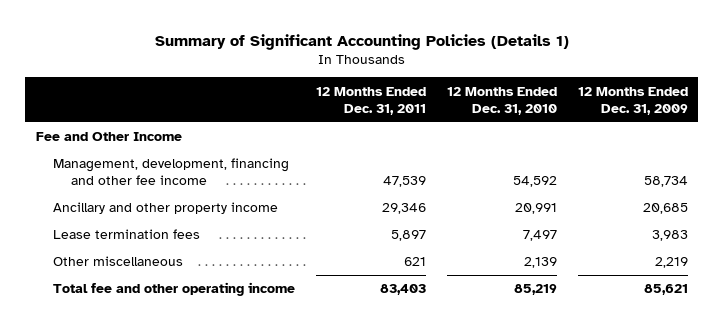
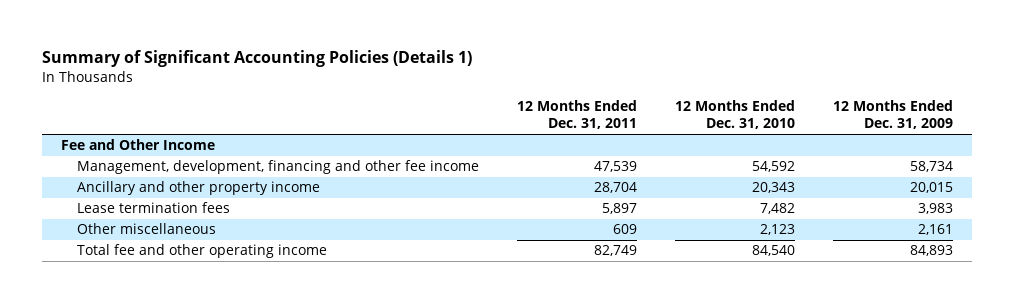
[382,203,427,215] 29,346 -> [594,182,638,194] 28,704
[515,203,558,215] 20,991 -> [751,182,795,194] 20,343
[642,203,688,215] 20,685 -> [909,182,953,194] 20,015
[523,230,558,242] 7,497 -> [759,203,795,215] 7,482
[404,257,427,267] 621 -> [613,224,638,235] 609
[524,257,558,269] 2,139 -> [759,224,795,236] 2,123
[654,257,688,269] 2,219 -> [917,224,953,236] 2,161
[380,284,427,296] 83,403 -> [594,245,638,257] 82,749
[514,284,558,296] 85,219 -> [751,245,795,257] 84,540
[643,284,688,296] 85,621 -> [909,245,953,257] 84,893

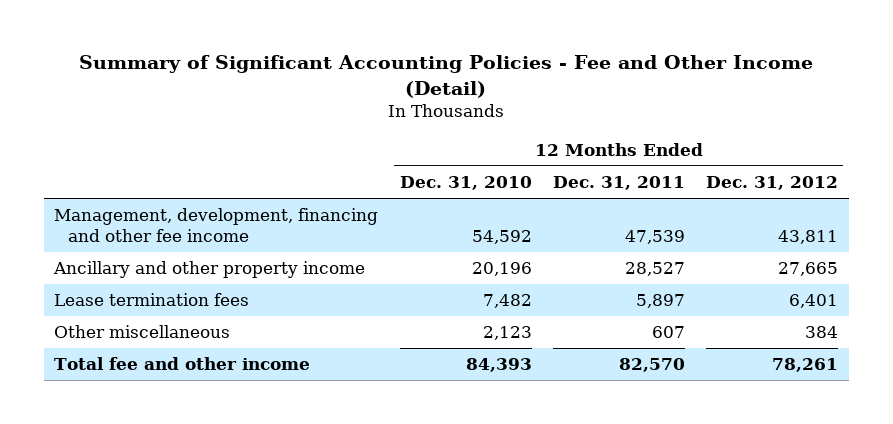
[42,50,473,68] Summary of Significant Accounting Policies (Details 1) -> [79,55,814,98] Summary of Significant Accounting Policies - Fee and Other Income (Detail)
[832,100,953,130] 12 Months Ended Dec. 31, 2009 -> none
none -> [706,176,839,191] Dec. 31, 2012
[60,139,215,151] Fee and Other Income -> none
[594,182,638,194] 28,704 -> [624,262,685,277] 28,527
[751,182,795,194] 20,343 -> [471,262,532,277] 20,196
[613,224,638,235] 609 -> [651,326,685,339] 607
[77,244,328,259] Total fee and other operating income -> [54,357,311,371] Total fee and other income
[594,245,638,257] 82,749 -> [618,358,685,373] 82,570
[751,245,795,257] 84,540 -> [465,358,532,373] 84,393

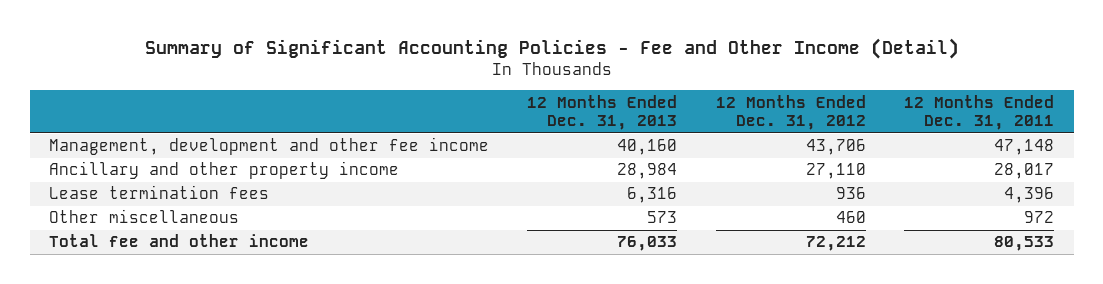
[399,176,532,191] Dec. 31, 2010 -> none
none -> [527,94,678,131] 12 Months Ended Dec. 31, 2013
[54,208,379,242] Management, development, financing and other fee income -> [48,137,489,156] Management, development and other fee income
[624,229,685,244] 47,539 -> [994,139,1055,156] 47,148
[778,229,839,244] 43,811 -> [805,139,866,156] 43,706
[624,262,685,277] 28,527 -> [994,163,1055,180] 28,017
[778,262,839,277] 27,665 -> [805,163,866,180] 27,110
[635,294,685,309] 5,897 -> [1004,187,1055,204] 4,396
[789,294,839,309] 6,401 -> [835,187,866,200] 936
[651,326,685,339] 607 -> [1024,211,1055,224] 972
[805,326,839,339] 384 -> [835,211,866,224] 460
[618,358,685,373] 82,570 -> [994,236,1055,252] 80,533
[772,358,839,373] 78,261 -> [805,236,866,252] 72,212

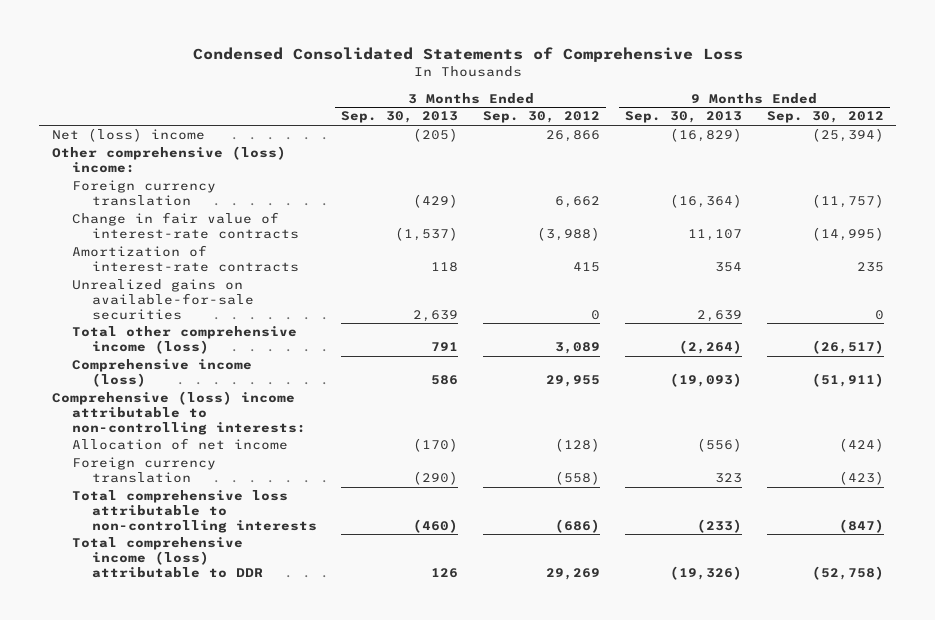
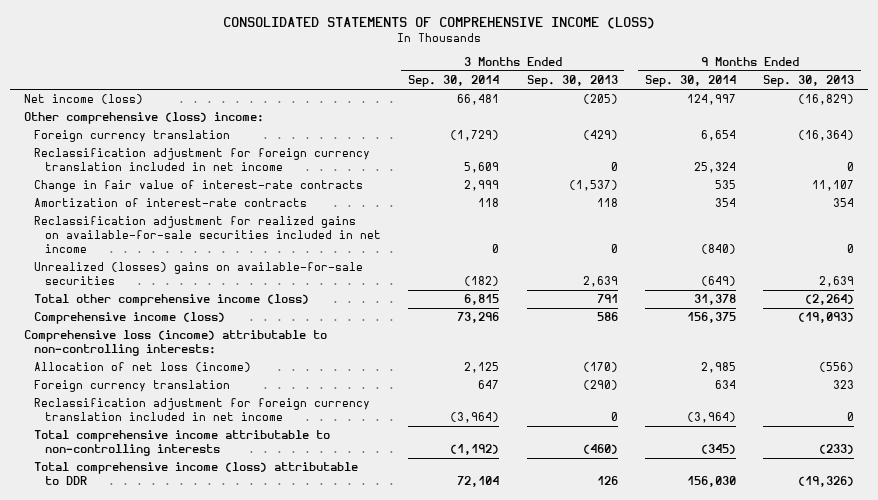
[192,47,743,63] Condensed Consolidated Statements of Comprehensive Loss -> [223,17,656,30] CONSOLIDATED STATEMENTS OF COMPREHENSIVE INCOME (LOSS)
[483,111,601,124] Sep. 30, 2012 -> none
[766,111,884,124] Sep. 30, 2012 -> none
none -> [408,75,500,88] Sep. 30, 2014
none -> [645,75,737,88] Sep. 30, 2014
[51,128,205,143] Net (loss) income -> [24,94,144,105] Net income (loss)
none -> [34,148,371,172] Reclassification adjustment for foreign currency translation included in net income
none -> [34,216,381,254] Reclassification adjustment for realized gains on available-for-sale securities included in net income
[71,279,254,320] Unrealized gains on available-for-sale securities -> [34,262,364,286] Unrealized (losses) gains on available-for-sale securities
[51,391,306,435] Comprehensive (loss) income attributable to non-controlling interests: -> [24,330,328,357] Comprehensive loss (income) attributable to non-controlling interests:
[71,438,288,451] Allocation of net income -> [34,362,252,373] Allocation of net loss (income)
none -> [34,398,371,422] Reclassification adjustment for foreign currency translation included in net income
[71,490,317,533] Total comprehensive loss attributable to non-controlling interests -> [34,430,331,457] Total comprehensive income attributable to non-controlling interests

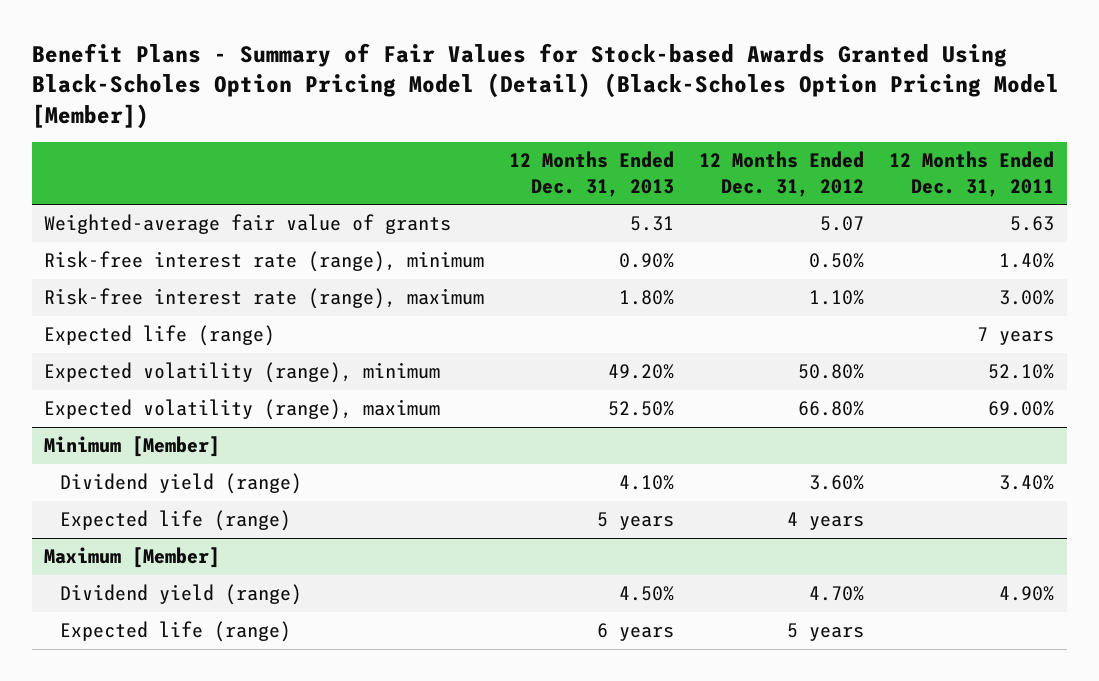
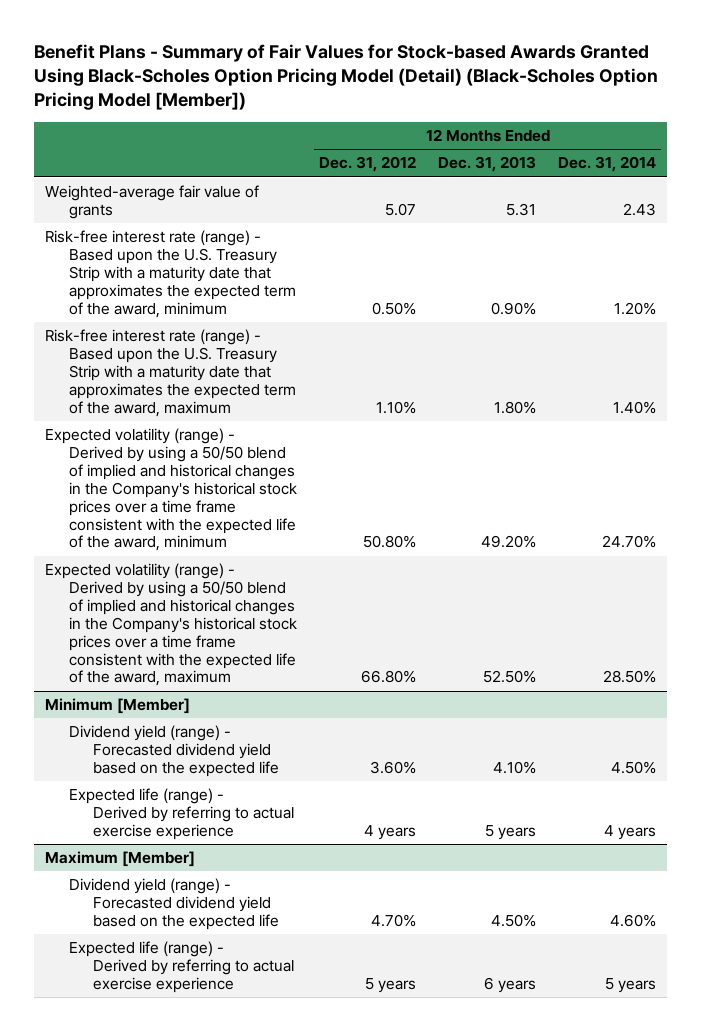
[889,151,1055,197] 12 Months Ended Dec. 31, 2011 -> none
none -> [557,156,656,173] Dec. 31, 2014
[44,325,276,347] Expected life (range) -> none
[44,251,485,273] Risk-free interest rate (range), minimum -> [45,230,297,318] Risk-free interest rate (range) - Based upon the U.S. Treasury Strip with a maturity date that approximates the expected term of the award, minimum
[44,288,485,310] Risk-free interest rate (range), maximum -> [45,329,297,417] Risk-free interest rate (range) - Based upon the U.S. Treasury Strip with a maturity date that approximates the expected term of the award, maximum
[44,362,441,384] Expected volatility (range), minimum -> [45,428,298,552] Expected volatility (range) - Derived by using a 50/50 blend of implied and historical changes in the Company's historical stock prices over a time frame consistent with the expected life of the award, minimum
[44,399,441,421] Expected volatility (range), maximum -> [45,563,298,687] Expected volatility (range) - Derived by using a 50/50 blend of implied and historical changes in the Company's historical stock prices over a time frame consistent with the expected life of the award, maximum
[60,473,303,495] Dividend yield (range) -> [69,725,280,777] Dividend yield (range) - Forecasted dividend yield based on the expected life
[60,510,292,532] Expected life (range) -> [69,788,295,840] Expected life (range) - Derived by referring to actual exercise experience
[60,584,303,606] Dividend yield (range) -> [69,878,280,930] Dividend yield (range) - Forecasted dividend yield based on the expected life
[60,621,292,643] Expected life (range) -> [69,941,295,993] Expected life (range) - Derived by referring to actual exercise experience

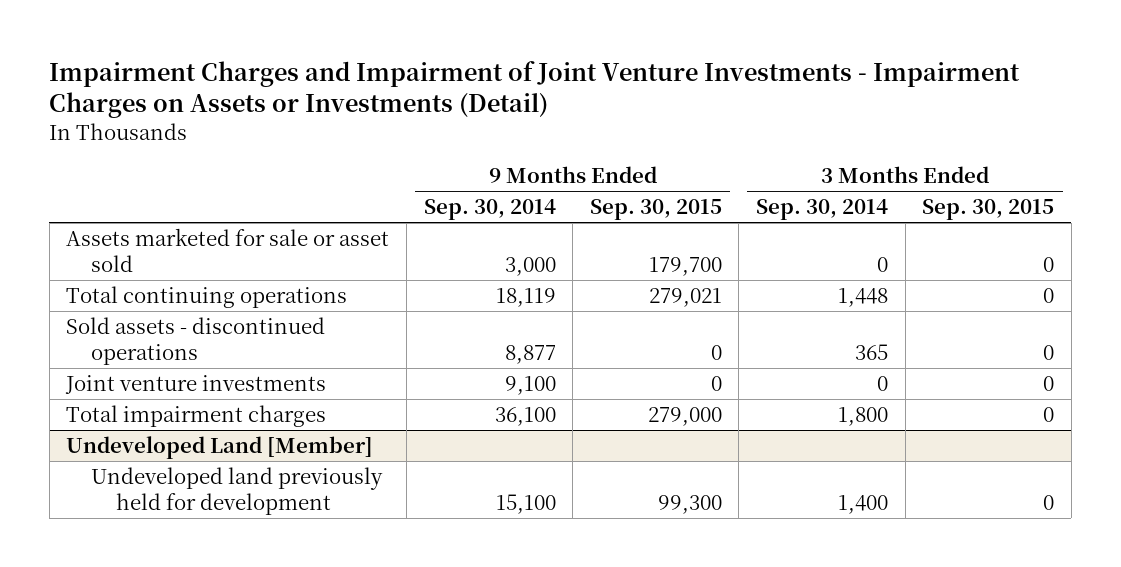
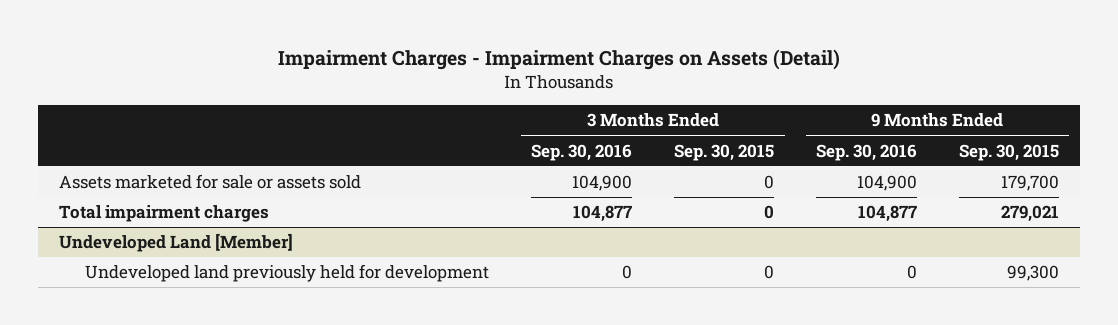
[49,60,1021,119] Impairment Charges and Impairment of Joint Venture Investments - Impairment Charges on Assets or Investments (Detail) -> [278,48,841,70] Impairment Charges - Impairment Charges on Assets (Detail)
[423,199,556,221] Sep. 30, 2014 -> none
[756,199,889,221] Sep. 30, 2014 -> none
none -> [531,143,633,161] Sep. 30, 2016
none -> [816,143,918,161] Sep. 30, 2016
[66,316,326,365] Sold assets - discontinued operations -> none
[65,374,327,394] Joint venture investments -> none
[66,404,327,427] Total impairment charges -> none
[66,227,390,272] Assets marketed for sale or asset sold -> [59,174,362,190] Assets marketed for sale or assets sold
[66,285,348,308] Total continuing operations -> [59,205,270,223] Total impairment charges

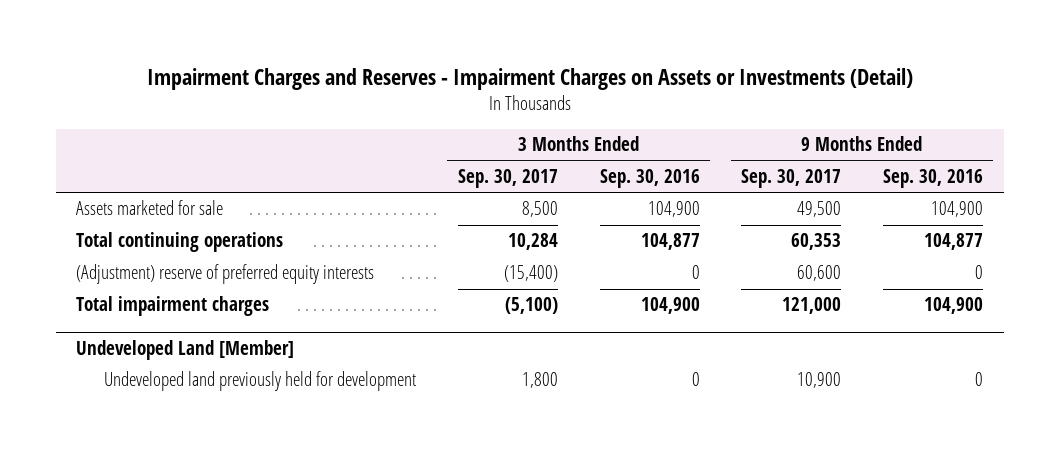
[278,48,841,70] Impairment Charges - Impairment Charges on Assets (Detail) -> [146,67,913,90] Impairment Charges and Reserves - Impairment Charges on Assets or Investments (Detail)
[674,143,775,161] Sep. 30, 2015 -> none
[958,143,1059,161] Sep. 30, 2015 -> none
none -> [457,168,558,188] Sep. 30, 2017
none -> [741,168,842,188] Sep. 30, 2017
[59,174,362,190] Assets marketed for sale or assets sold -> [76,200,224,216] Assets marketed for sale
none -> [76,232,284,253] Total continuing operations
none -> [76,264,375,285] (Adjustment) reserve of preferred equity interests
[573,205,633,223] 104,877 -> [640,297,700,315] 104,900
[858,205,918,223] 104,877 -> [923,297,983,315] 104,900

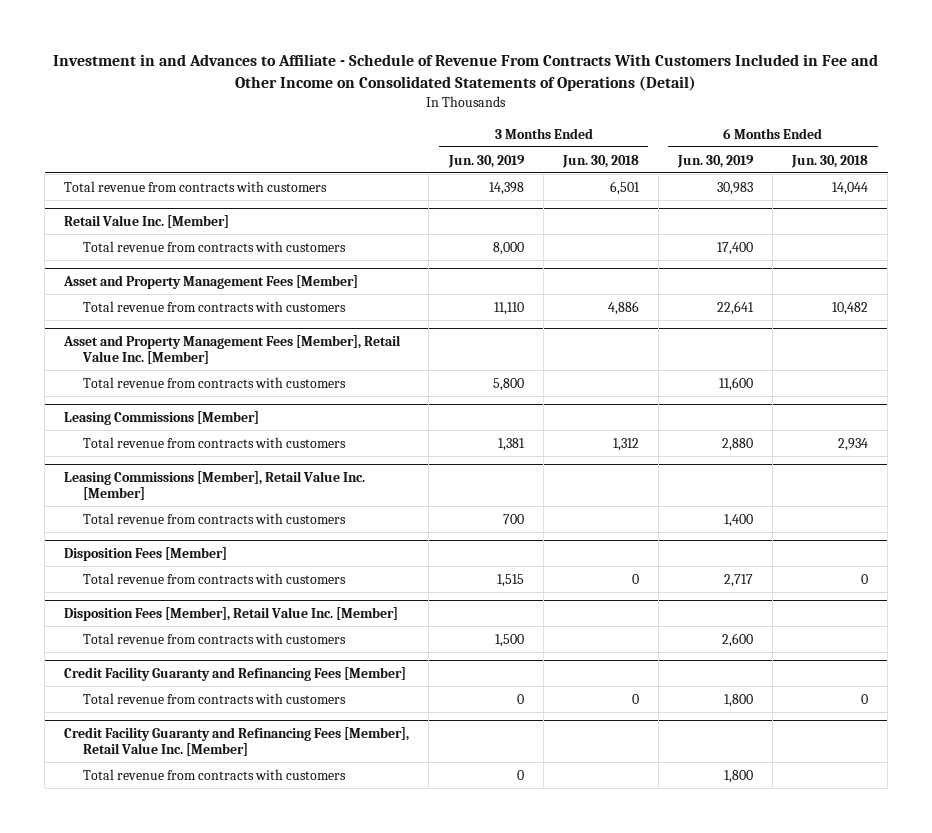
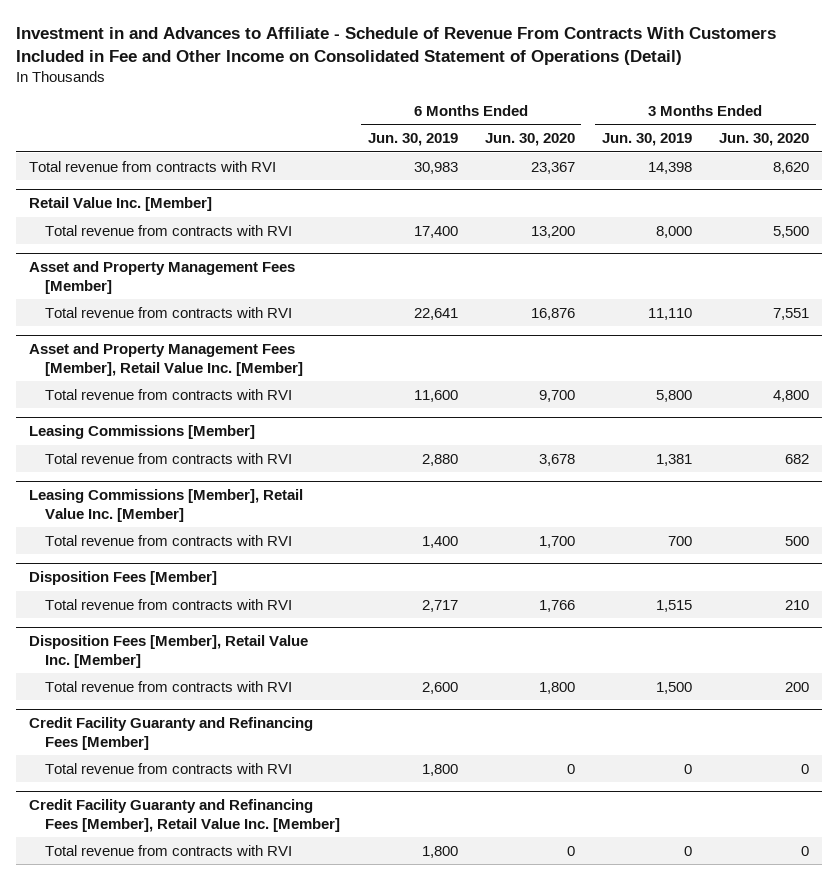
[53,54,879,92] Investment in and Advances to Affiliate - Schedule of Revenue From Contracts With Customers Included in Fee and Other Income on Consolidated Statements of Operations (Detail) -> [15,27,776,66] Investment in and Advances to Affiliate - Schedule of Revenue From Contracts With Customers Included in Fee and Other Income on Consolidated Statement of Operations (Detail)
[561,154,639,168] Jun. 30, 2018 -> none
[790,154,868,168] Jun. 30, 2018 -> none
none -> [484,133,575,147] Jun. 30, 2020
none -> [718,133,809,147] Jun. 30, 2020
[64,180,328,192] Total revenue from contracts with customers -> [29,160,277,172] Total revenue from contracts with RVI
[82,240,346,252] Total revenue from contracts with customers -> [45,224,293,236] Total revenue from contracts with RVI
[82,300,346,312] Total revenue from contracts with customers -> [45,306,293,318] Total revenue from contracts with RVI
[82,376,346,388] Total revenue from contracts with customers -> [45,388,293,400] Total revenue from contracts with RVI
[82,436,346,448] Total revenue from contracts with customers -> [45,452,293,464] Total revenue from contracts with RVI
[82,512,346,524] Total revenue from contracts with customers -> [45,534,293,546] Total revenue from contracts with RVI
[82,572,346,584] Total revenue from contracts with customers -> [45,598,293,610] Total revenue from contracts with RVI
[82,632,346,644] Total revenue from contracts with customers -> [45,680,293,692] Total revenue from contracts with RVI
[82,692,346,704] Total revenue from contracts with customers -> [45,762,293,774] Total revenue from contracts with RVI
[82,768,346,780] Total revenue from contracts with customers -> [45,844,293,856] Total revenue from contracts with RVI

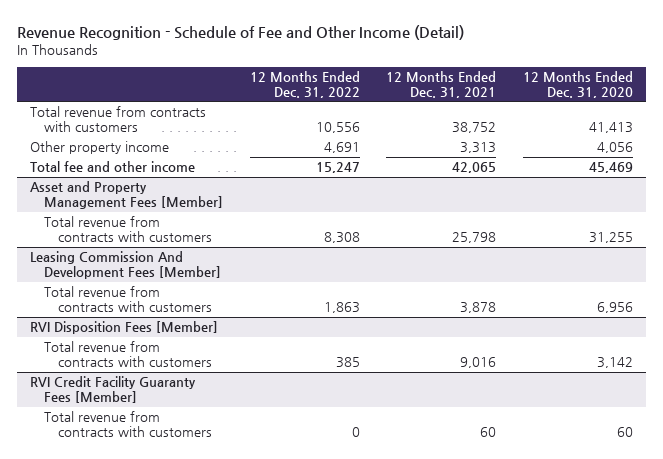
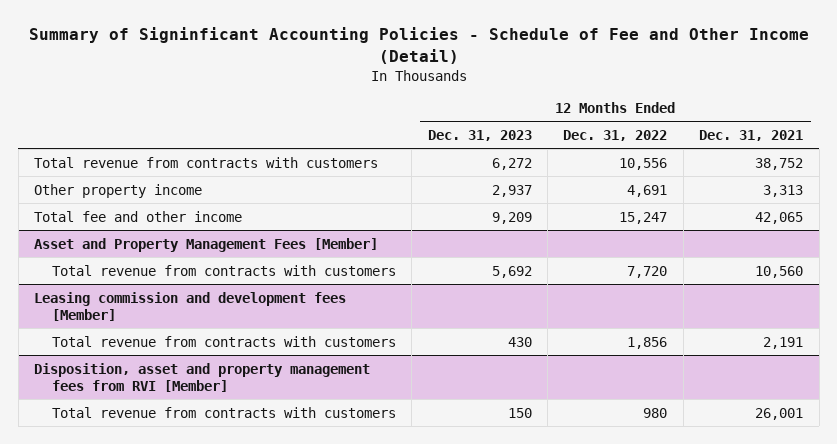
[17,24,465,40] Revenue Recognition - Schedule of Fee and Other Income (Detail) -> [28,26,809,64] Summary of Signinficant Accounting Policies - Schedule of Fee and Other Income (Detail)
[522,71,633,98] 12 Months Ended Dec. 31, 2020 -> none
none -> [427,130,532,142] Dec. 31, 2023
[30,376,197,404] RVI Credit Facility Guaranty Fees [Member] -> none
[44,411,213,438] Total revenue from contracts with customers -> none
[323,232,360,244] 8,308 -> [627,265,668,278] 7,720
[452,232,497,244] 25,798 -> [755,265,804,278] 10,560
[30,251,222,280] Leasing Commission And Development Fees [Member] -> [34,291,347,321] Leasing commission and development fees [Member]
[323,302,360,314] 1,863 -> [627,336,668,349] 1,856
[460,302,497,314] 3,878 -> [763,336,804,349] 2,191
[30,321,219,335] RVI Disposition Fees [Member] -> [34,362,371,392] Disposition, asset and property management fees from RVI [Member]
[335,357,360,369] 385 -> [643,407,668,418] 980
[460,357,497,369] 9,016 -> [755,407,804,420] 26,001

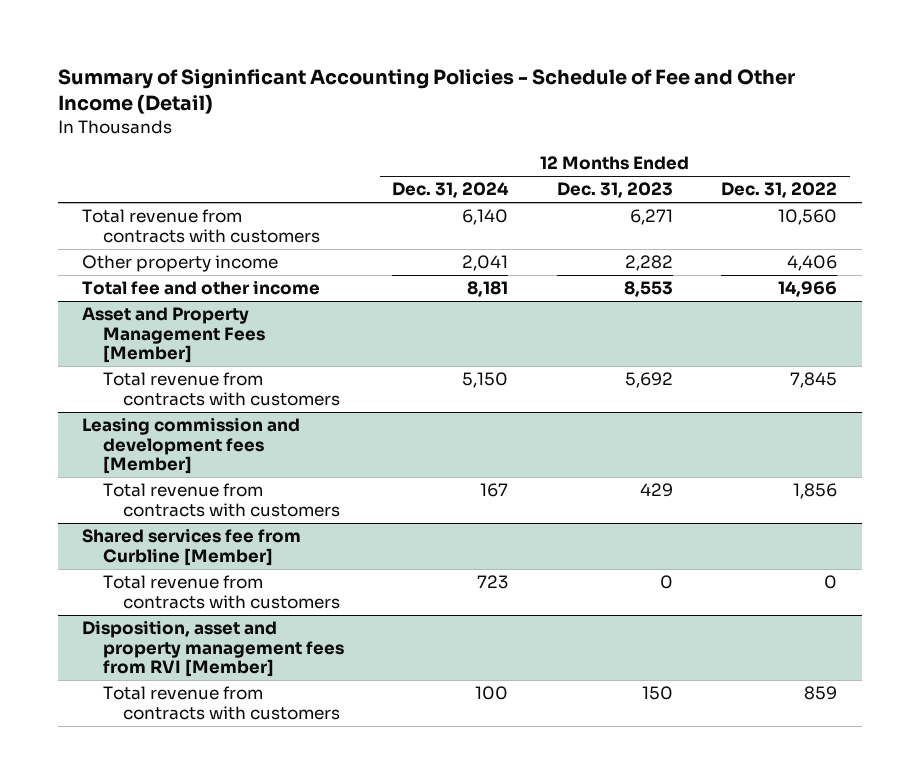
[699,130,804,142] Dec. 31, 2021 -> none
none -> [392,182,510,199] Dec. 31, 2024
[491,157,532,170] 6,272 -> [629,209,673,226] 6,271
[619,157,668,170] 10,556 -> [778,209,838,226] 10,560
[491,184,532,197] 2,937 -> [624,255,673,272] 2,282
[627,184,668,197] 4,691 -> [787,255,838,272] 4,406
[491,211,532,224] 9,209 -> [623,281,673,298] 8,553
[619,211,668,224] 15,247 -> [778,281,838,298] 14,966
[627,265,668,278] 7,720 -> [790,372,838,389] 7,845
[507,336,532,347] 430 -> [639,483,673,498] 429
none -> [82,528,302,566] Shared services fee from Curbline [Member]
none -> [102,575,340,609] Total revenue from contracts with customers
[643,407,668,418] 980 -> [804,686,838,701] 859

